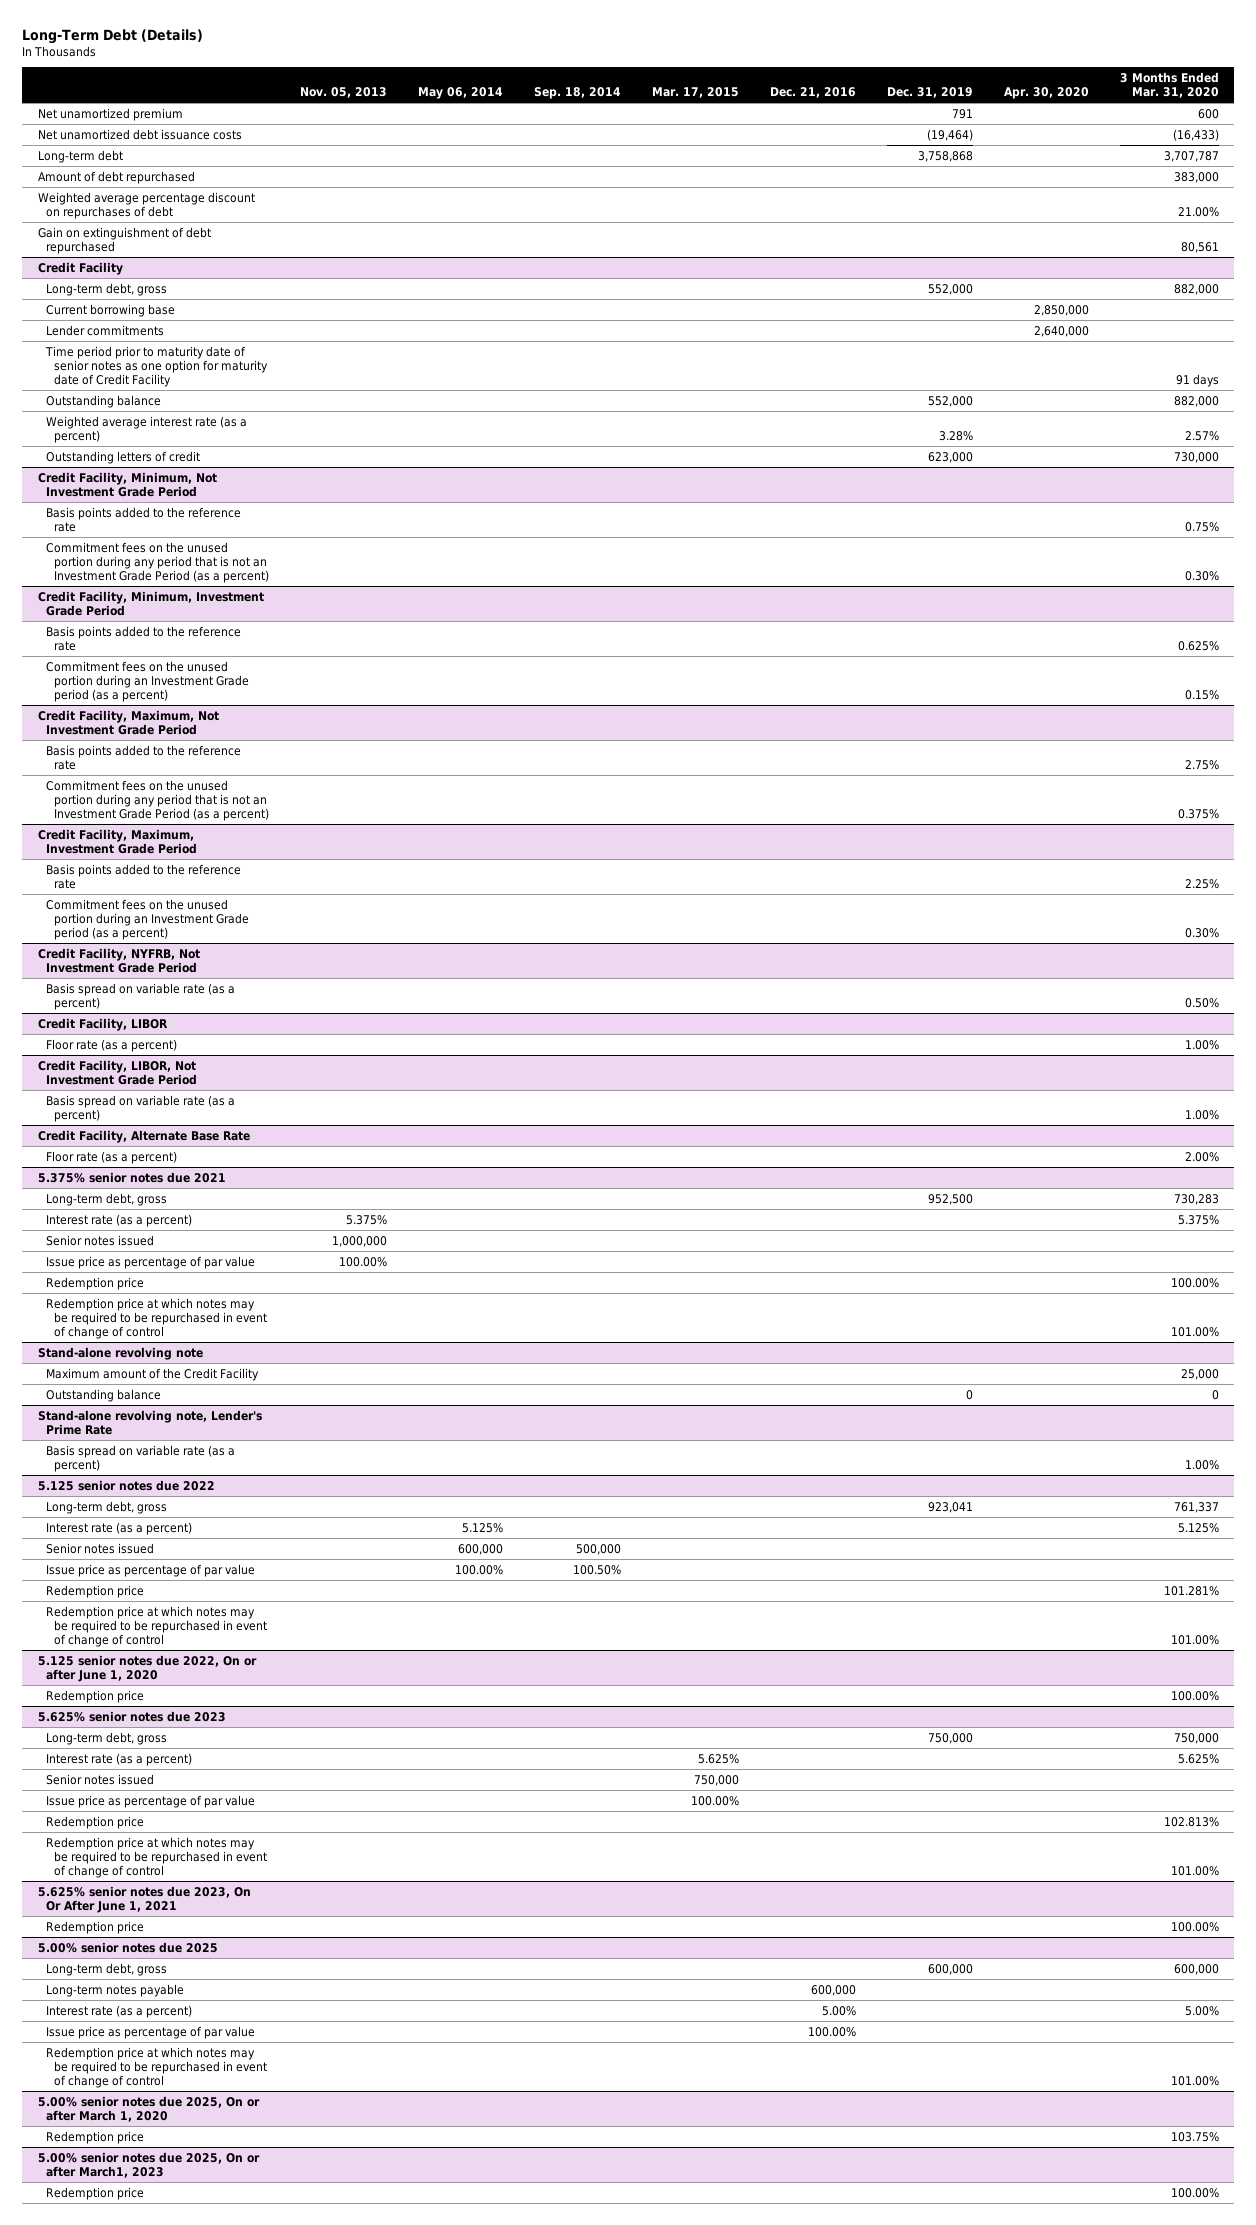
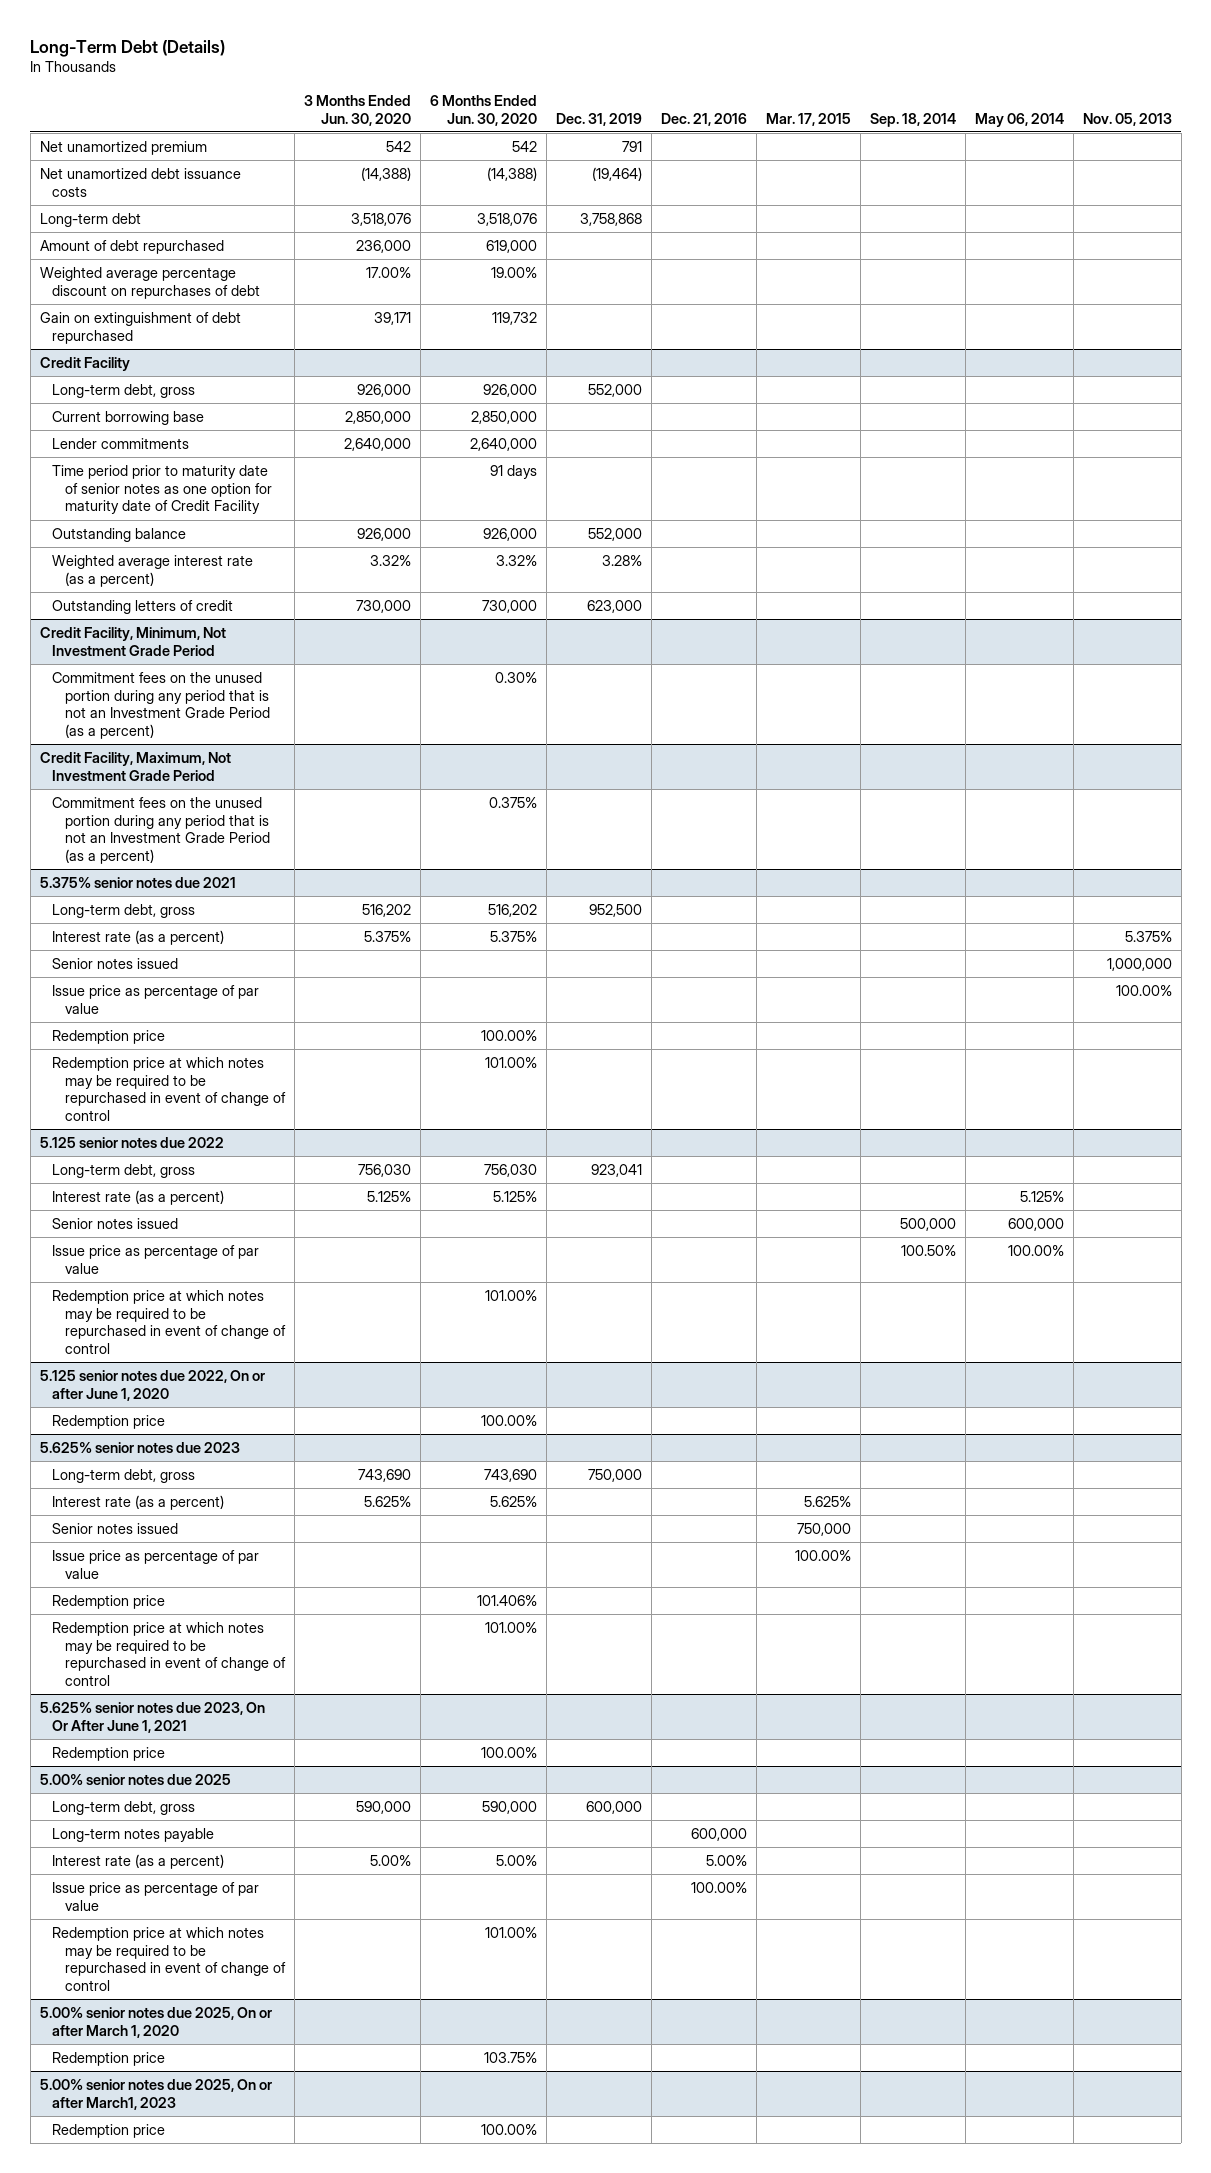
[1003,87,1089,100] Apr. 30, 2020 -> none
[1119,71,1219,99] 3 Months Ended Mar. 31, 2020 -> none
none -> [304,94,412,126] 3 Months Ended Jun. 30, 2020
none -> [430,94,538,126] 6 Months Ended Jun. 30, 2020
[45,506,241,532] Basis points added to the reference rate -> none
[37,590,264,616] Credit Facility, Minimum, Investment Grade Period -> none
[45,625,241,651] Basis points added to the reference rate -> none
[45,660,250,702] Commitment fees on the unused portion during an Investment Grade period (as a percent) -> none
[45,744,241,770] Basis points added to the reference rate -> none
[37,828,197,854] Credit Facility, Maximum, Investment Grade Period -> none
[45,863,241,889] Basis points added to the reference rate -> none
[45,898,250,940] Commitment fees on the unused portion during an Investment Grade period (as a percent) -> none
[37,947,200,973] Credit Facility, NYFRB, Not Investment Grade Period -> none
[45,982,235,1010] Basis spread on variable rate (as a percent) -> none
[37,1017,168,1031] Credit Facility, LIBOR -> none
[45,1038,177,1052] Floor rate (as a percent) -> none
[37,1059,197,1085] Credit Facility, LIBOR, Not Investment Grade Period -> none
[45,1094,235,1122] Basis spread on variable rate (as a percent) -> none
[37,1129,250,1143] Credit Facility, Alternate Base Rate -> none
[45,1150,177,1164] Floor rate (as a percent) -> none
[37,1346,203,1360] Stand-alone revolving note -> none
[45,1367,259,1381] Maximum amount of the Credit Facility -> none
[45,1388,161,1402] Outstanding balance -> none
[37,1409,262,1435] Stand-alone revolving note, Lender's Prime Rate -> none
[45,1444,235,1472] Basis spread on variable rate (as a percent) -> none
[45,1584,144,1598] Redemption price -> none

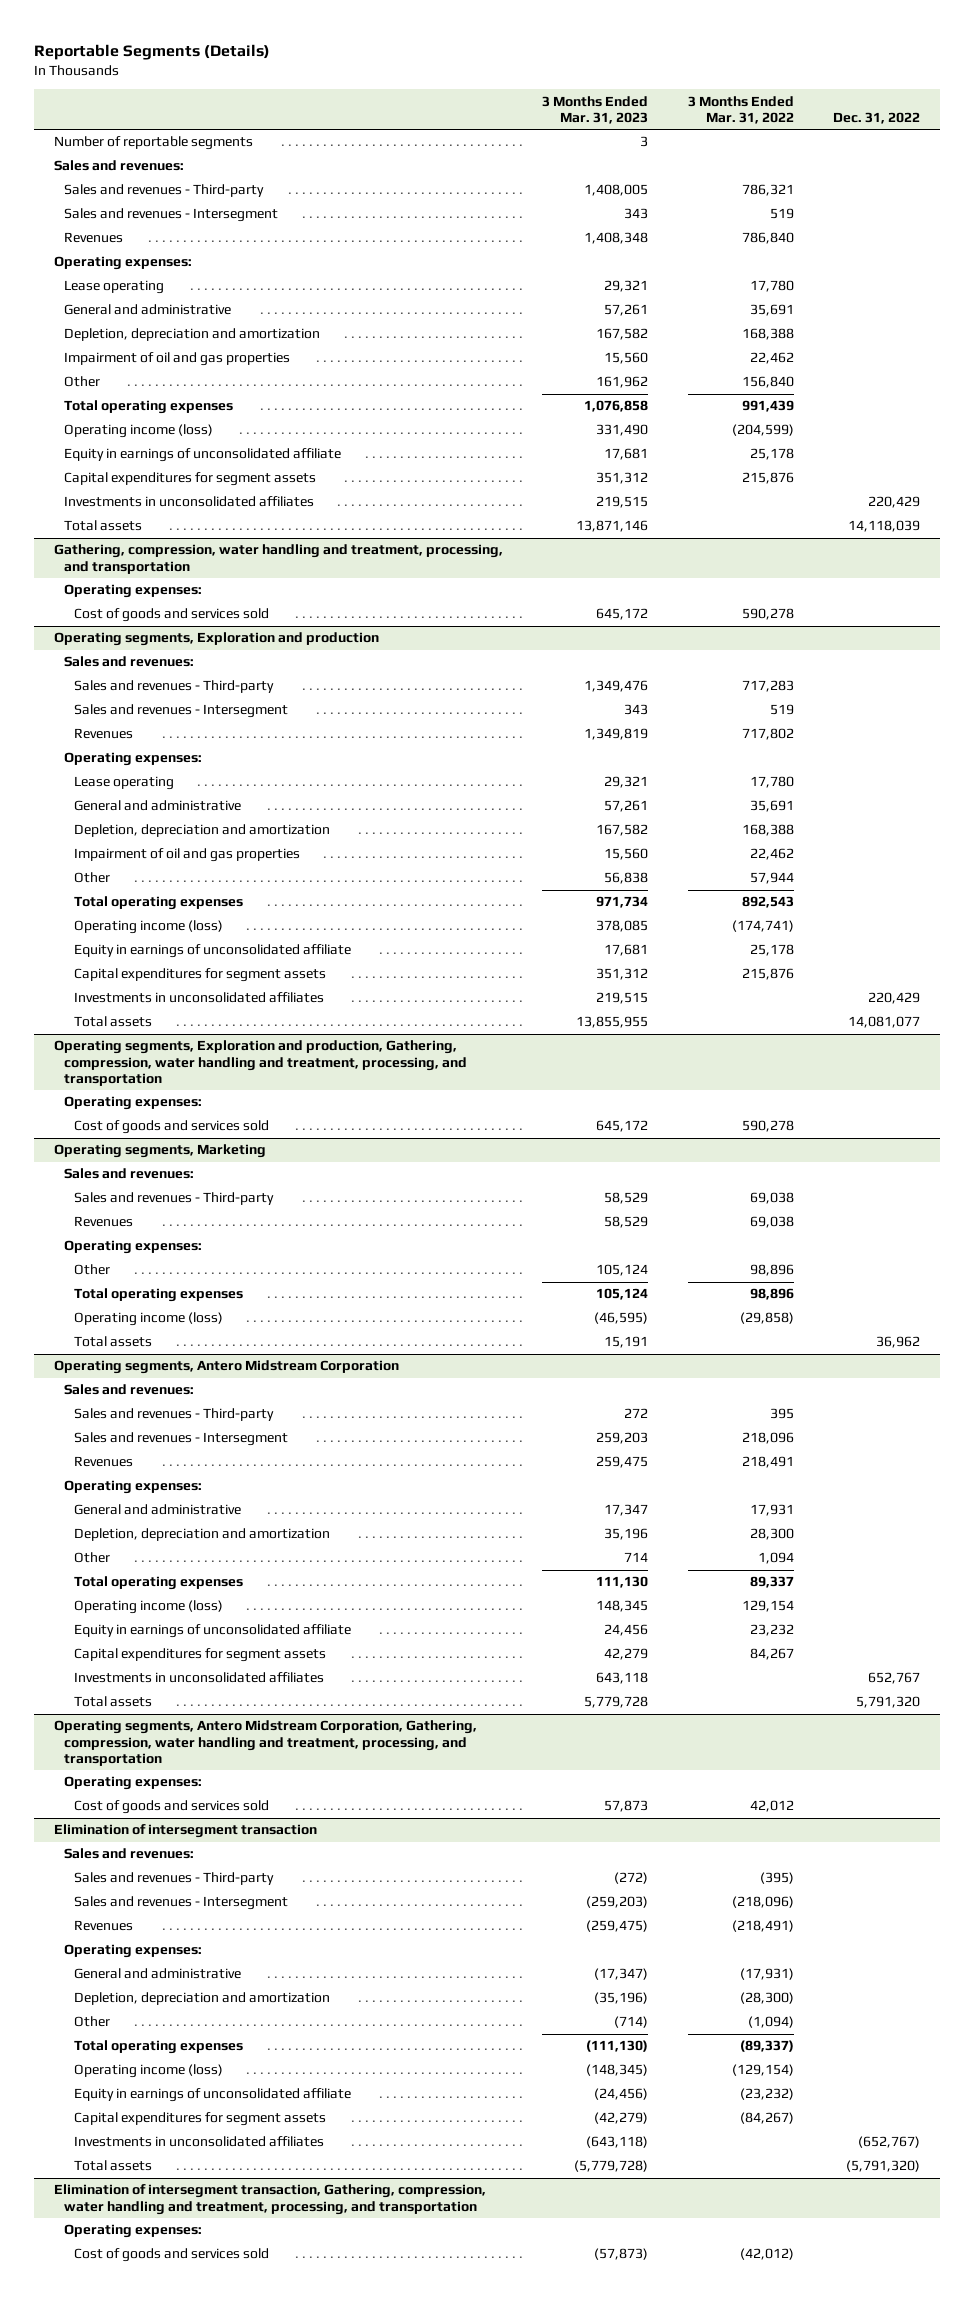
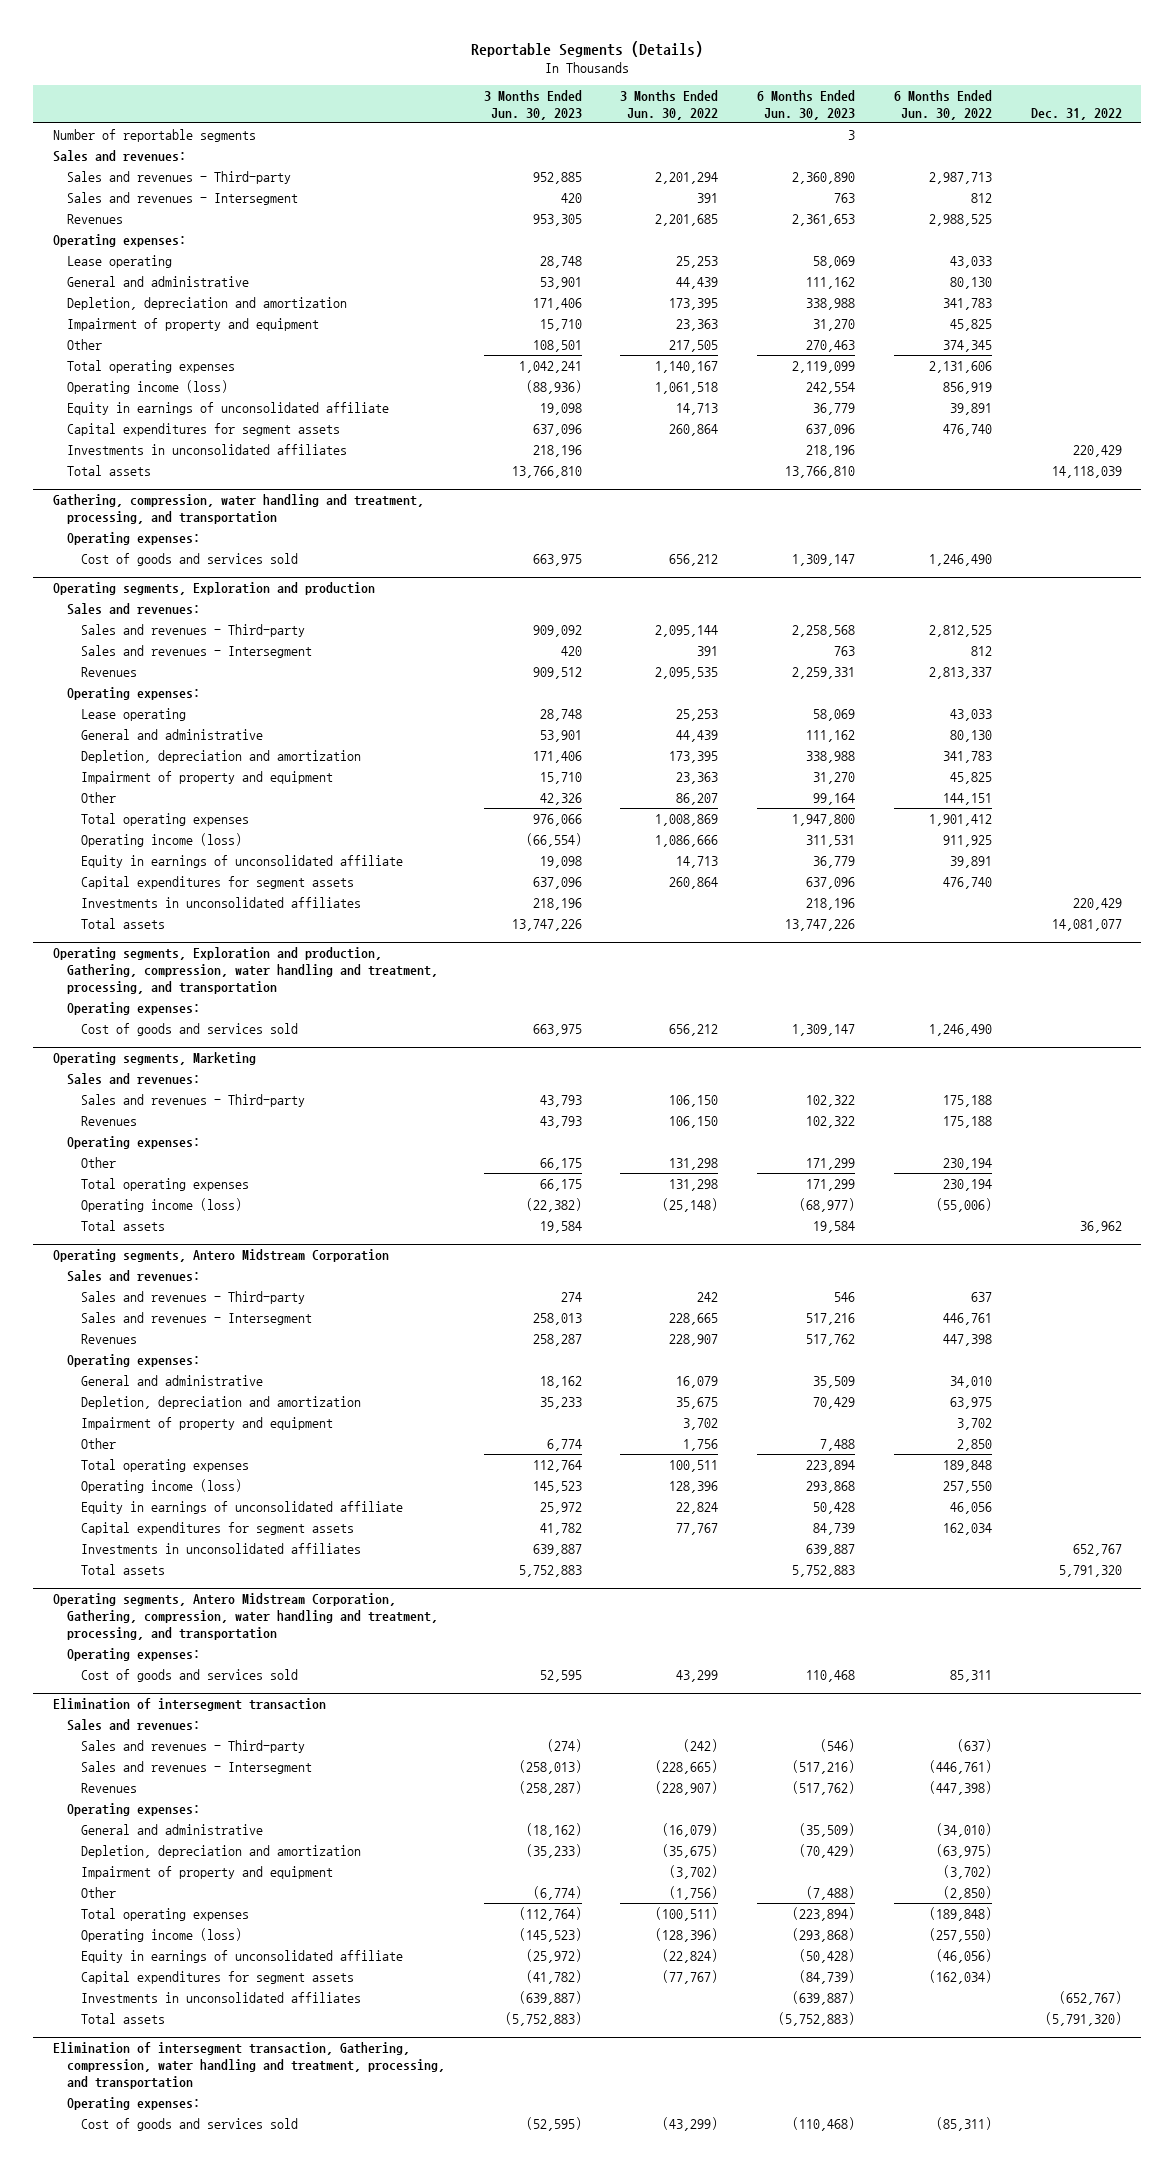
[542,95,649,124] 3 Months Ended Mar. 31, 2023 -> none
[687,95,794,124] 3 Months Ended Mar. 31, 2022 -> none
none -> [483,90,582,120] 3 Months Ended Jun. 30, 2023
none -> [620,90,719,120] 3 Months Ended Jun. 30, 2022
none -> [757,90,856,120] 6 Months Ended Jun. 30, 2023
none -> [893,90,992,120] 6 Months Ended Jun. 30, 2022
[64,352,291,367] Impairment of oil and gas properties -> [66,317,319,331] Impairment of property and equipment
[73,848,300,863] Impairment of oil and gas properties -> [80,770,333,784] Impairment of property and equipment
none -> [80,1416,333,1430] Impairment of property and equipment
none -> [80,1865,333,1879] Impairment of property and equipment

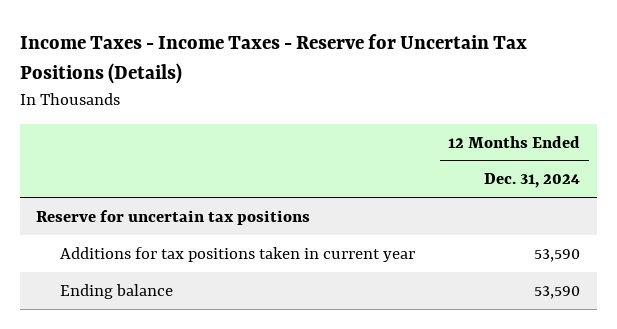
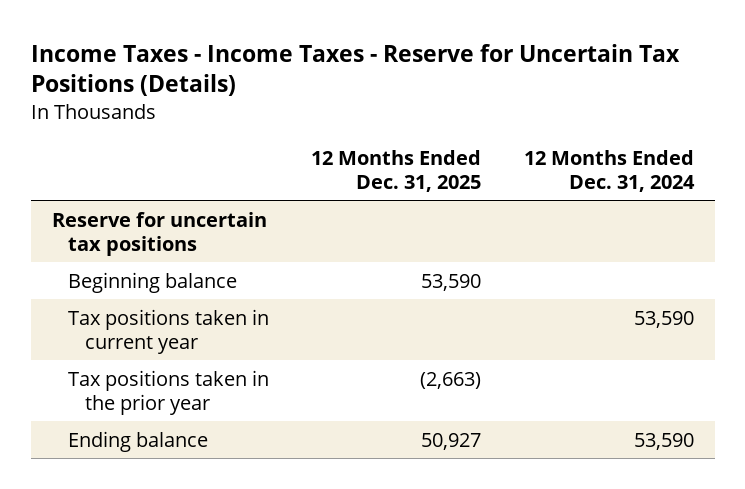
none -> [311,149,482,192] 12 Months Ended Dec. 31, 2025
none -> [68,271,238,293] Beginning balance
[60,246,416,262] Additions for tax positions taken in current year -> [68,308,270,354] Tax positions taken in current year
none -> [68,369,270,415] Tax positions taken in the prior year

